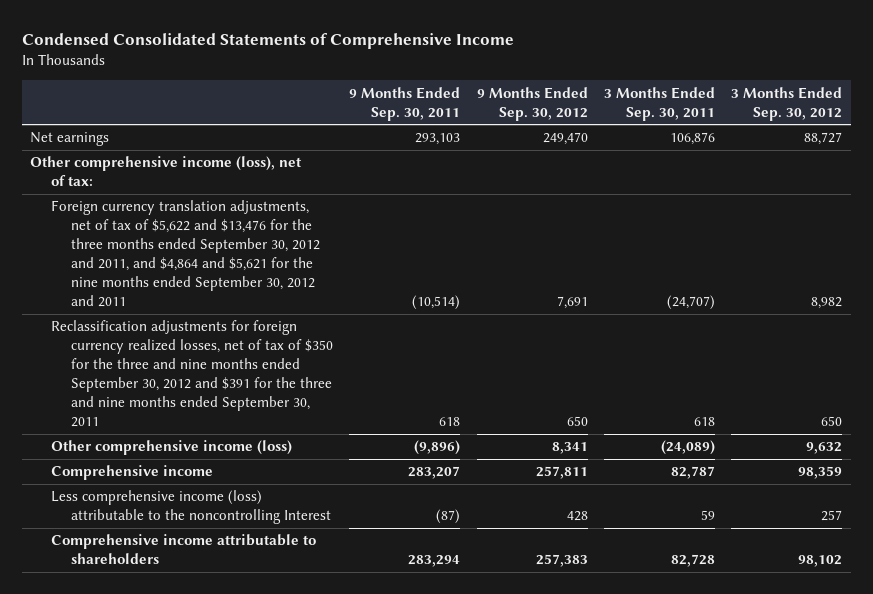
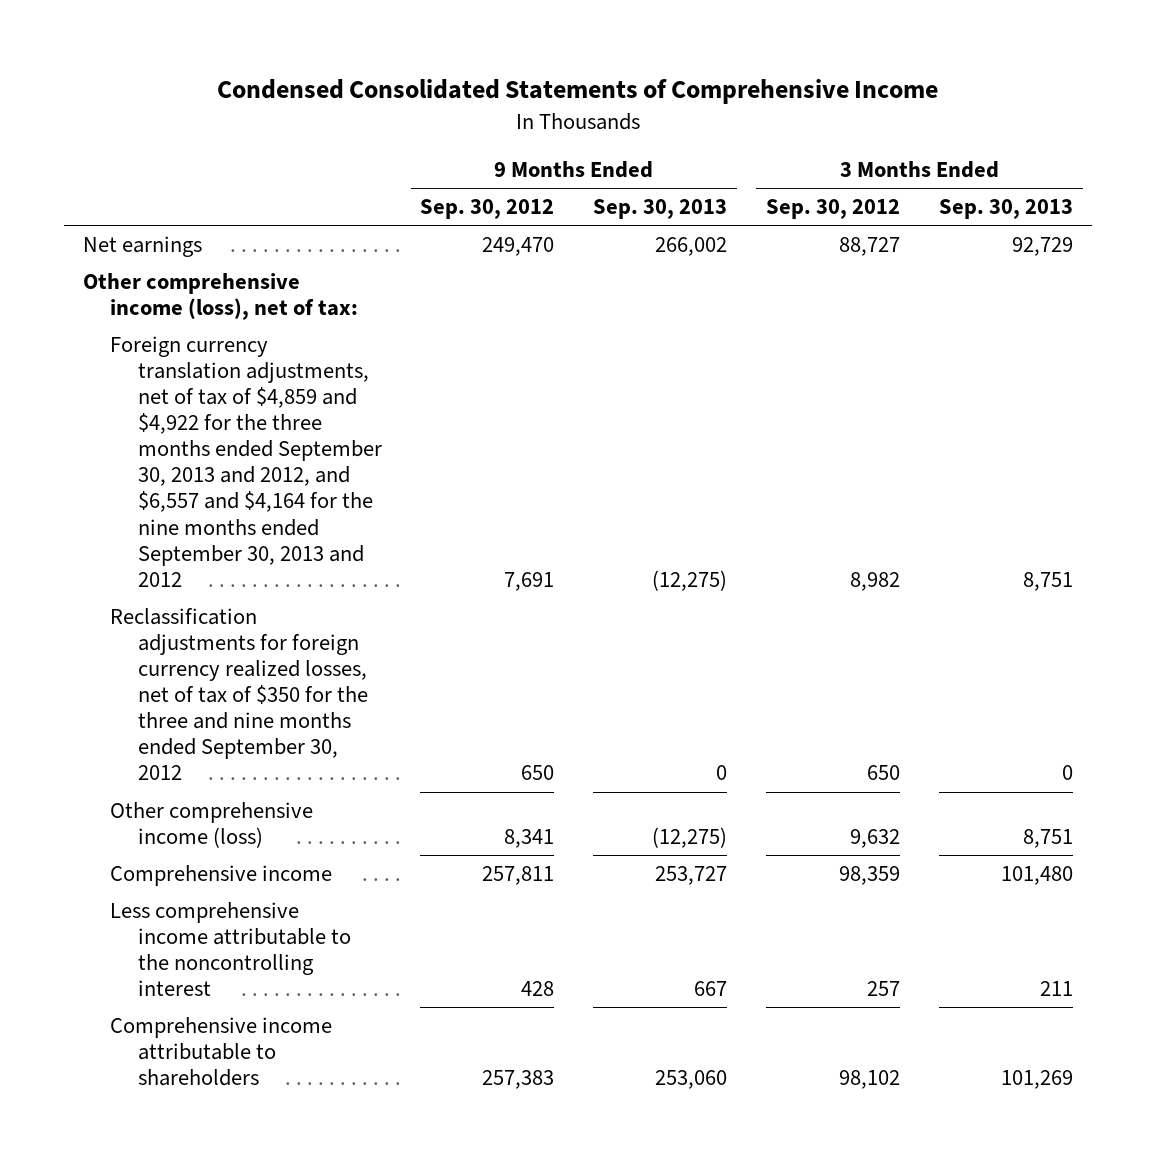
[349,86,461,121] 9 Months Ended Sep. 30, 2011 -> none
[604,86,716,121] 3 Months Ended Sep. 30, 2011 -> none
none -> [593,199,728,220] Sep. 30, 2013
none -> [939,199,1074,220] Sep. 30, 2013
[50,200,320,308] Foreign currency translation adjustments, net of tax of $5,622 and $13,476 for the three months ended September 30, 2012 and 2011, and $4,864 and $5,621 for the nine months ended September 30, 2012 and 2011 -> [110,335,382,587] Foreign currency translation adjustments, net of tax of $4,859 and $4,922 for the three months ended September 30, 2013 and 2012, and $6,557 and $4,164 for the nine months ended September 30, 2013 and 2012
[50,320,333,428] Reclassification adjustments for foreign currency realized losses, net of tax of $350 for the three and nine months ended September 30, 2012 and $391 for the three and nine months ended September 30, 2011 -> [110,607,368,781] Reclassification adjustments for foreign currency realized losses, net of tax of $350 for the three and nine months ended September 30, 2012
[50,490,331,525] Less comprehensive income (loss) attributable to the noncontrolling Interest -> [110,901,351,997] Less comprehensive income attributable to the noncontrolling interest

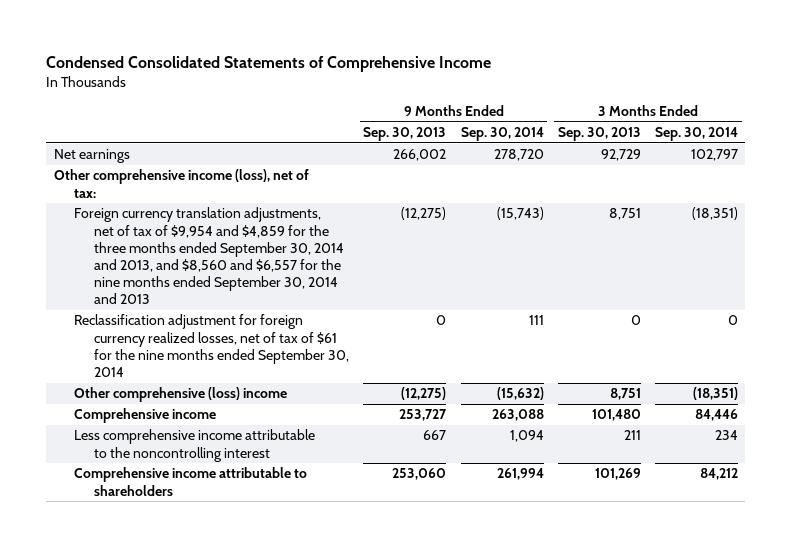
[420,199,555,220] Sep. 30, 2012 -> none
[766,199,901,220] Sep. 30, 2012 -> none
none -> [460,127,544,142] Sep. 30, 2014
none -> [655,127,739,142] Sep. 30, 2014
[110,335,382,587] Foreign currency translation adjustments, net of tax of $4,859 and $4,922 for the three months ended September 30, 2013 and 2012, and $6,557 and $4,164 for the nine months ended September 30, 2013 and 2012 -> [73,207,345,305] Foreign currency translation adjustments, net of tax of $9,954 and $4,859 for the three months ended September 30, 2014 and 2013, and $8,560 and $6,557 for the nine months ended September 30, 2014 and 2013
[110,607,368,781] Reclassification adjustments for foreign currency realized losses, net of tax of $350 for the three and nine months ended September 30, 2012 -> [73,314,350,377] Reclassification adjustment for foreign currency realized losses, net of tax of $61 for the nine months ended September 30, 2014
[110,801,314,848] Other comprehensive income (loss) -> [73,387,287,403] Other comprehensive (loss) income

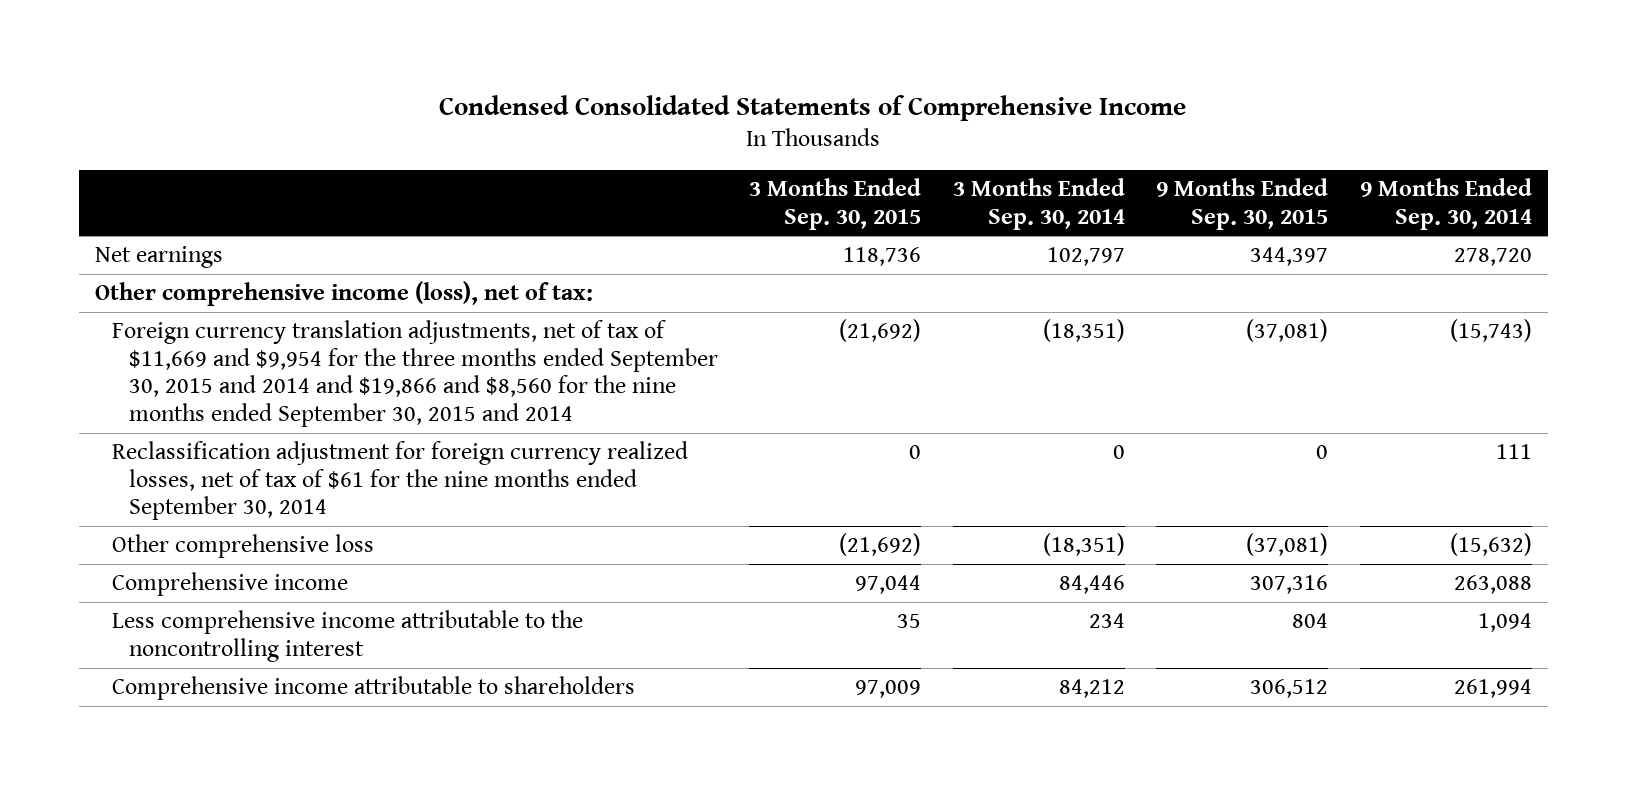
[363,127,447,142] Sep. 30, 2013 -> none
[557,127,641,142] Sep. 30, 2013 -> none
none -> [749,177,922,230] 3 Months Ended Sep. 30, 2015
none -> [1156,177,1329,230] 9 Months Ended Sep. 30, 2015
[73,207,345,305] Foreign currency translation adjustments, net of tax of $9,954 and $4,859 for the three months ended September 30, 2014 and 2013, and $8,560 and $6,557 for the nine months ended September 30, 2014 and 2013 -> [111,320,718,428] Foreign currency translation adjustments, net of tax of $11,669 and $9,954 for the three months ended September 30, 2015 and 2014 and $19,866 and $8,560 for the nine months ended September 30, 2015 and 2014
[73,387,287,403] Other comprehensive (loss) income -> [111,534,374,559] Other comprehensive loss

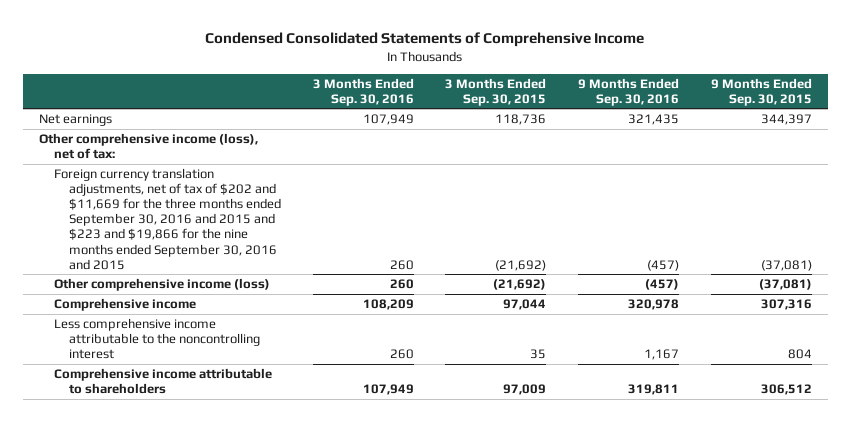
[952,177,1125,230] 3 Months Ended Sep. 30, 2014 -> none
[1360,177,1533,230] 9 Months Ended Sep. 30, 2014 -> none
none -> [312,77,414,106] 3 Months Ended Sep. 30, 2016
none -> [578,77,680,106] 9 Months Ended Sep. 30, 2016
[111,441,688,521] Reclassification adjustment for foreign currency realized losses, net of tax of $61 for the nine months ended September 30, 2014 -> none
[111,320,718,428] Foreign currency translation adjustments, net of tax of $11,669 and $9,954 for the three months ended September 30, 2015 and 2014 and $19,866 and $8,560 for the nine months ended September 30, 2015 and 2014 -> [53,168,281,270] Foreign currency translation adjustments, net of tax of $202 and $11,669 for the three months ended September 30, 2016 and 2015 and $223 and $19,866 for the nine months ended September 30, 2016 and 2015
[111,534,374,559] Other comprehensive loss -> [53,278,270,292] Other comprehensive income (loss)

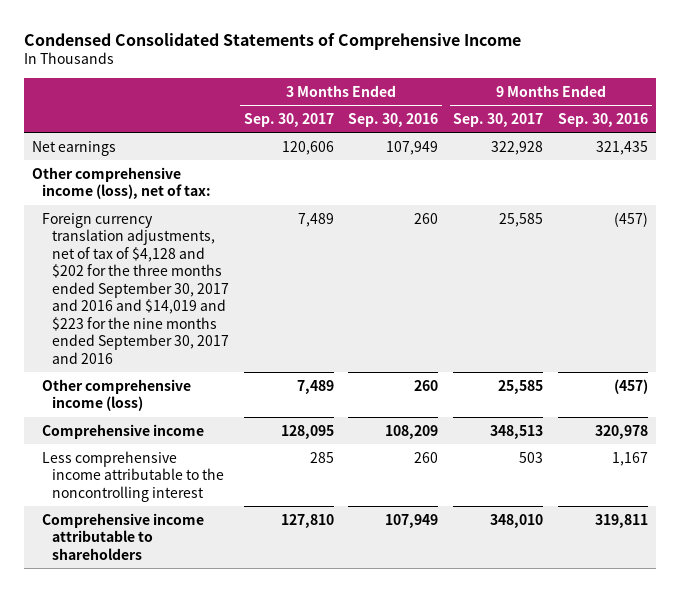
[445,77,547,106] 3 Months Ended Sep. 30, 2015 -> none
[711,77,813,106] 9 Months Ended Sep. 30, 2015 -> none
none -> [243,112,334,127] Sep. 30, 2017
none -> [453,112,544,127] Sep. 30, 2017
[53,168,281,270] Foreign currency translation adjustments, net of tax of $202 and $11,669 for the three months ended September 30, 2016 and 2015 and $223 and $19,866 for the nine months ended September 30, 2016 and 2015 -> [41,212,229,364] Foreign currency translation adjustments, net of tax of $4,128 and $202 for the three months ended September 30, 2017 and 2016 and $14,019 and $223 for the nine months ended September 30, 2017 and 2016

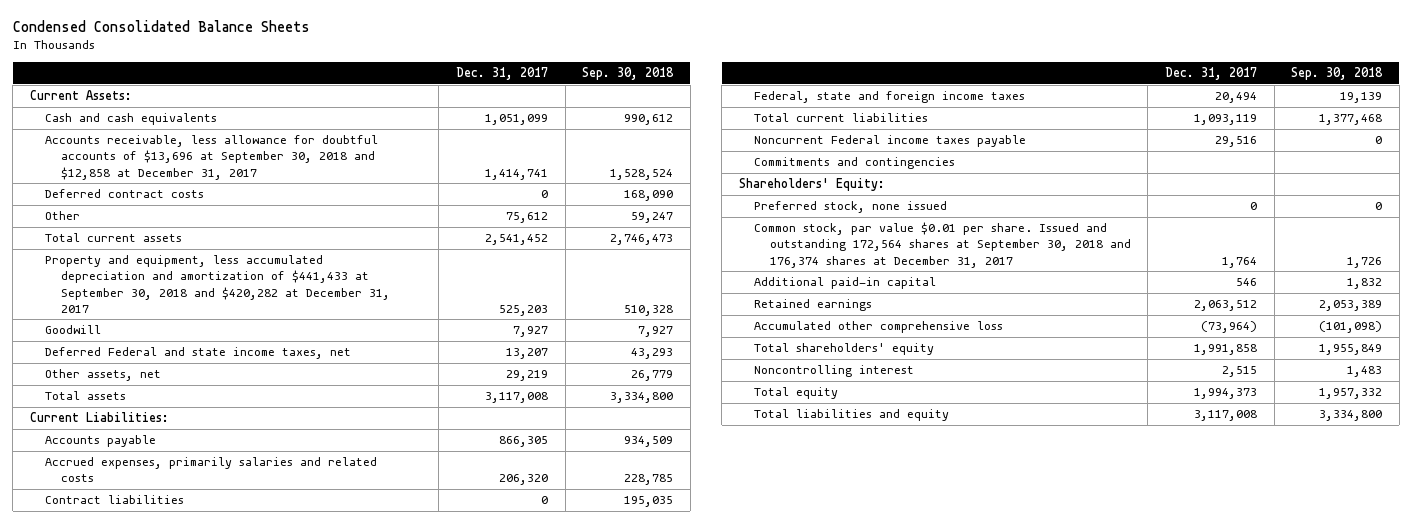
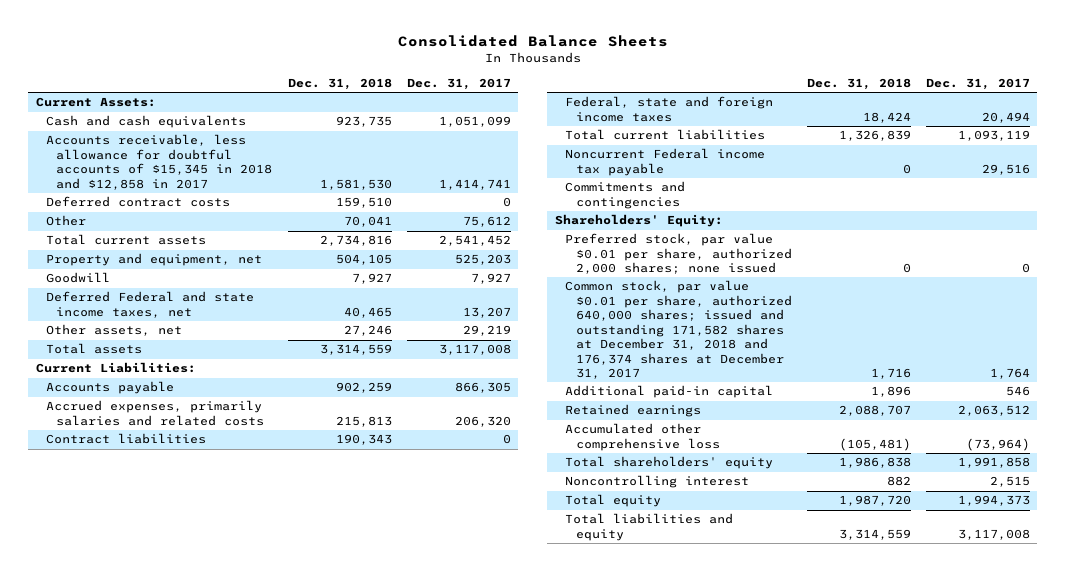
[12,20,310,33] Condensed Consolidated Balance Sheets -> [397,35,668,48] Consolidated Balance Sheets
[582,66,675,80] Sep. 30, 2018 -> none
none -> [287,77,392,90] Dec. 31, 2018
[45,135,379,180] Accounts receivable, less allowance for doubtful accounts of $13,696 at September 30, 2018 and $12,858 at December 31, 2017 -> [46,134,273,190] Accounts receivable, less allowance for doubtful accounts of $15,345 in 2018 and $12,858 in 2017
[45,255,390,313] Property and equipment, less accumulated depreciation and amortization of $441,433 at September 30, 2018 and $420,282 at December 31, 2017 -> [46,253,263,267] Property and equipment, net
[754,135,1027,148] Noncurrent Federal income taxes payable -> [565,148,766,176] Noncurrent Federal income tax payable
[754,201,948,214] Preferred stock, none issued -> [565,233,792,275] Preferred stock, par value $0.01 per share, authorized 2,000 shares; none issued
[754,222,1131,268] Common stock, par value $0.01 per share. Issued and outstanding 172,564 shares at September 30, 2018 and 176,374 shares at December 31, 2017 -> [565,280,792,380] Common stock, par value $0.01 per share, authorized 640,000 shares; issued and outstanding 171,582 shares at December 31, 2018 and 176,374 shares at December 31, 2017

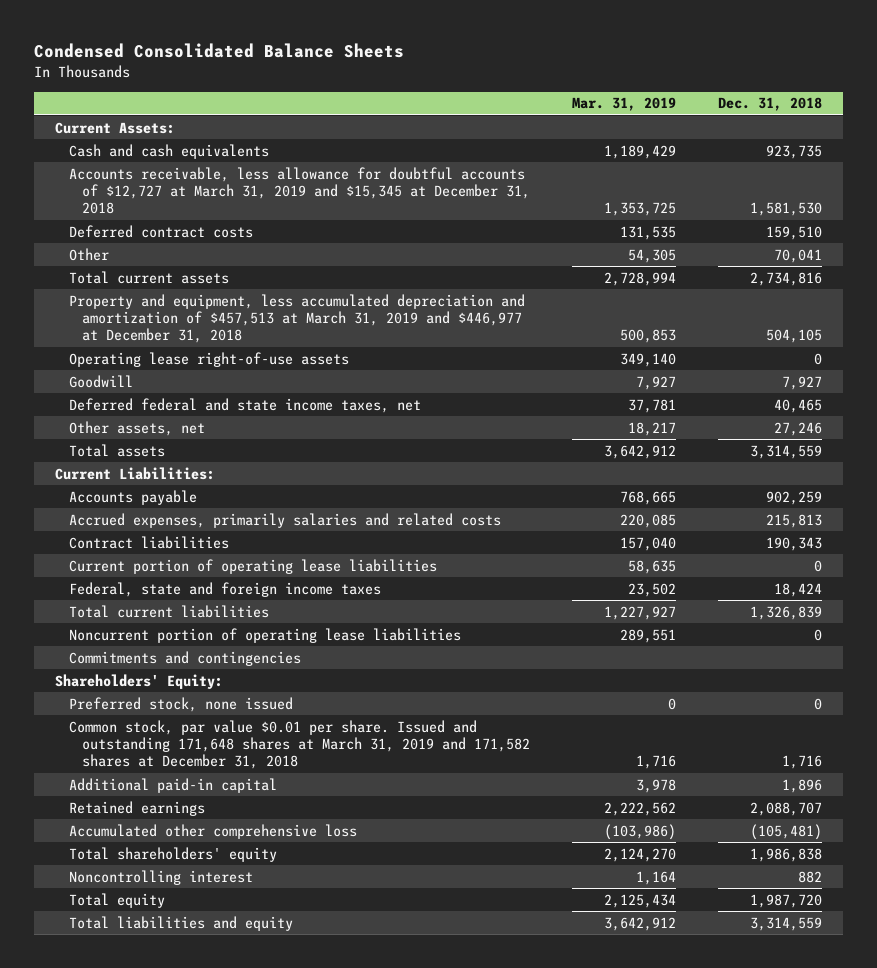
[397,35,668,48] Consolidated Balance Sheets -> [34,43,405,59] Condensed Consolidated Balance Sheets
[406,77,511,90] Dec. 31, 2017 -> none
none -> [571,97,676,112] Mar. 31, 2019
[46,134,273,190] Accounts receivable, less allowance for doubtful accounts of $15,345 in 2018 and $12,858 in 2017 -> [68,166,531,215] Accounts receivable, less allowance for doubtful accounts of $12,727 at March 31, 2019 and $15,345 at December 31, 2018
[46,253,263,267] Property and equipment, net -> [68,293,525,344] Property and equipment, less accumulated depreciation and amortization of $457,513 at March 31, 2019 and $446,977 at December 31, 2018
none -> [68,351,349,367] Operating lease right-of-use assets
[46,291,255,318] Deferred Federal and state income taxes, net -> [68,397,421,413] Deferred federal and state income taxes, net
none -> [68,558,437,574] Current portion of operating lease liabilities
[565,148,766,176] Noncurrent Federal income tax payable -> none
none -> [68,627,461,643] Noncurrent portion of operating lease liabilities
[565,233,792,275] Preferred stock, par value $0.01 per share, authorized 2,000 shares; none issued -> [68,696,293,712] Preferred stock, none issued
[565,280,792,380] Common stock, par value $0.01 per share, authorized 640,000 shares; issued and outstanding 171,582 shares at December 31, 2018 and 176,374 shares at December 31, 2017 -> [68,719,531,770] Common stock, par value $0.01 per share. Issued and outstanding 171,648 shares at March 31, 2019 and 171,582 shares at December 31, 2018

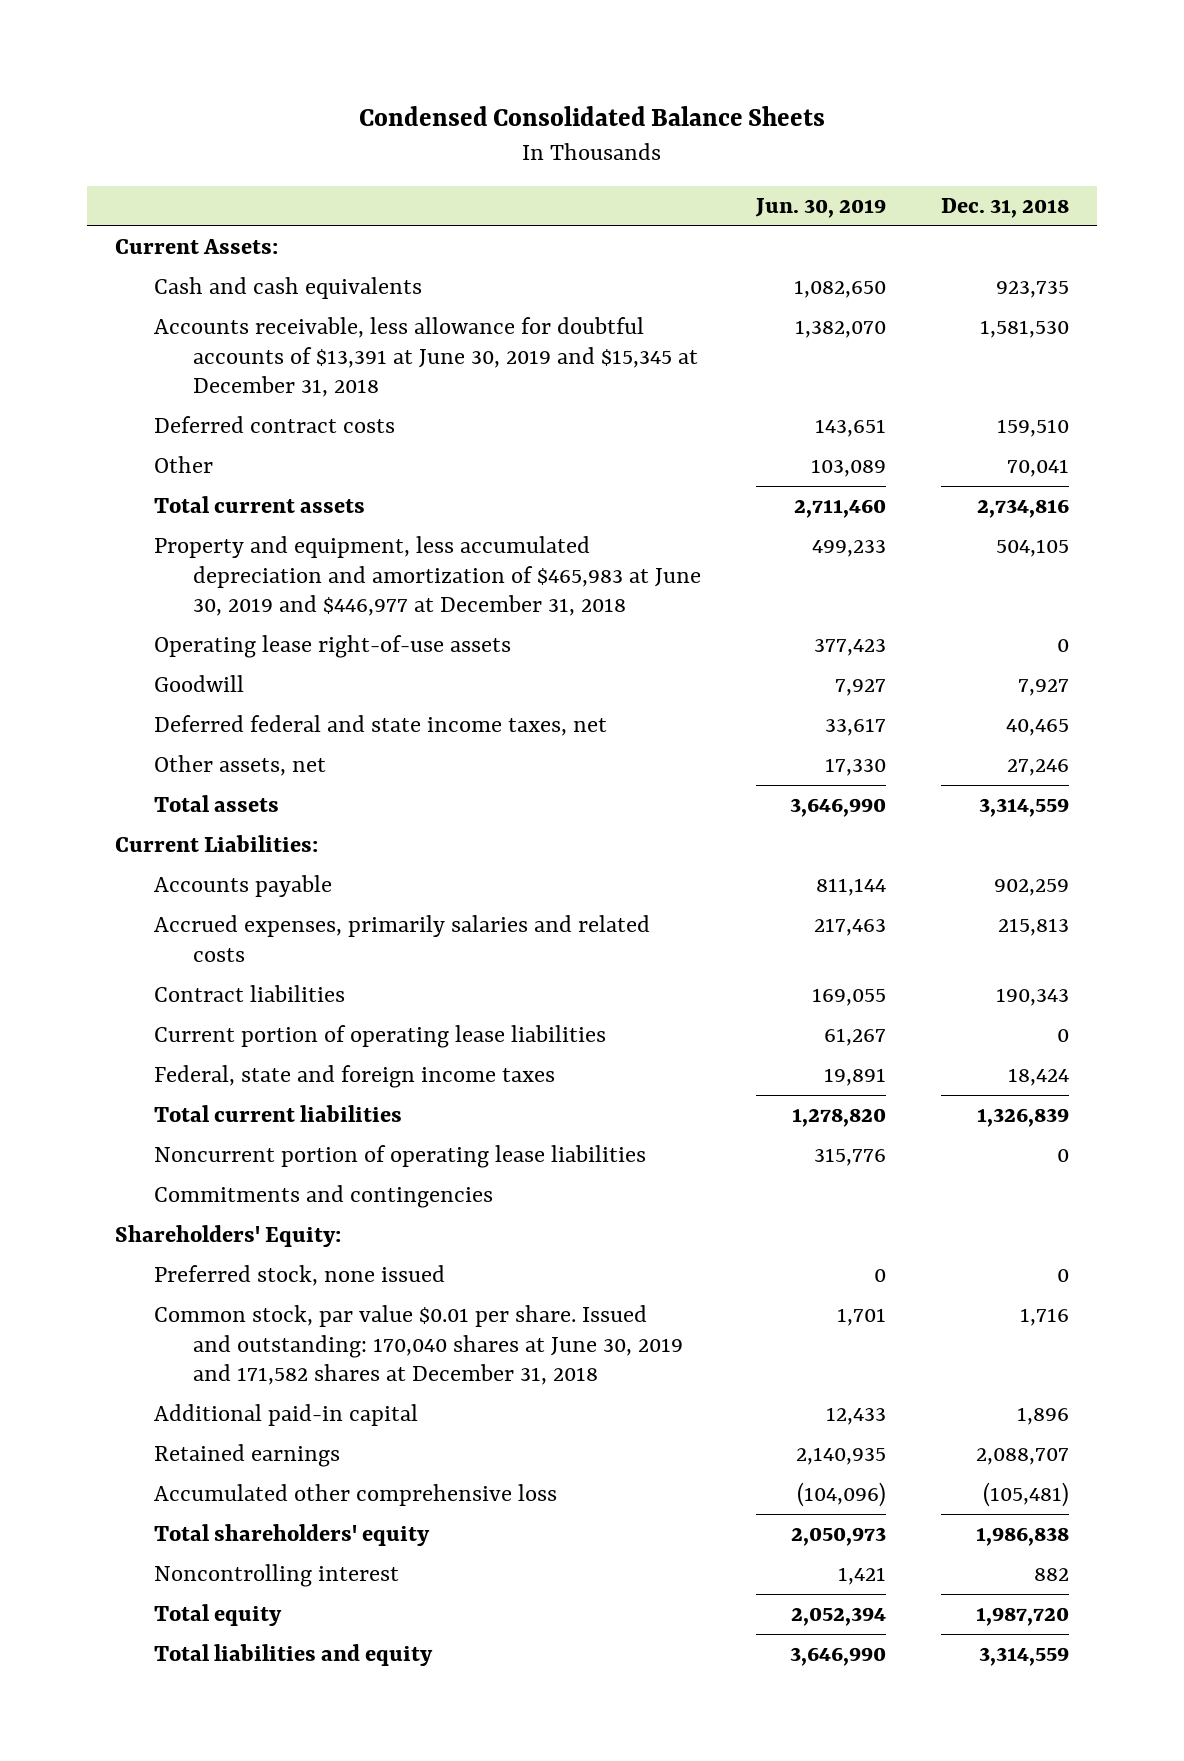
[571,97,676,112] Mar. 31, 2019 -> none
none -> [754,197,886,218] Jun. 30, 2019
[68,166,531,215] Accounts receivable, less allowance for doubtful accounts of $12,727 at March 31, 2019 and $15,345 at December 31, 2018 -> [153,317,698,398] Accounts receivable, less allowance for doubtful accounts of $13,391 at June 30, 2019 and $15,345 at December 31, 2018
[68,293,525,344] Property and equipment, less accumulated depreciation and amortization of $457,513 at March 31, 2019 and $446,977 at December 31, 2018 -> [153,536,701,617] Property and equipment, less accumulated depreciation and amortization of $465,983 at June 30, 2019 and $446,977 at December 31, 2018
[68,719,531,770] Common stock, par value $0.01 per share. Issued and outstanding 171,648 shares at March 31, 2019 and 171,582 shares at December 31, 2018 -> [153,1305,683,1386] Common stock, par value $0.01 per share. Issued and outstanding: 170,040 shares at June 30, 2019 and 171,582 shares at December 31, 2018

